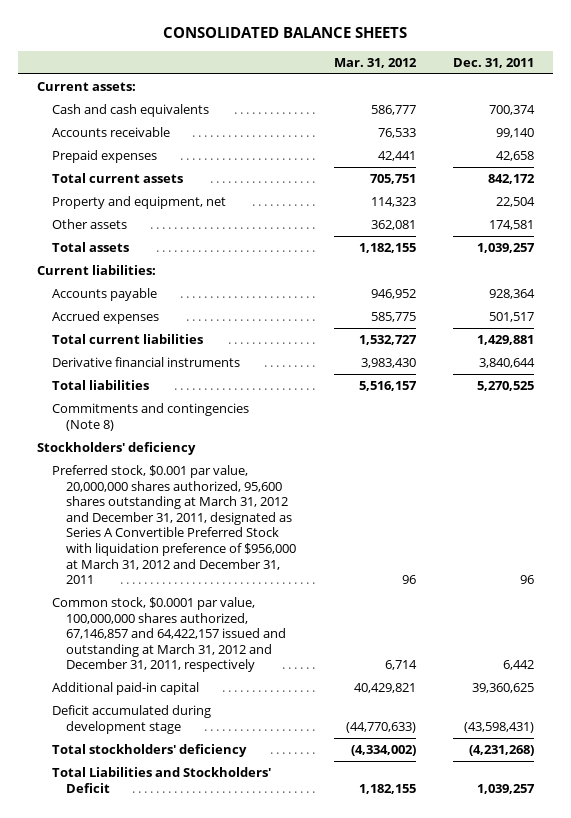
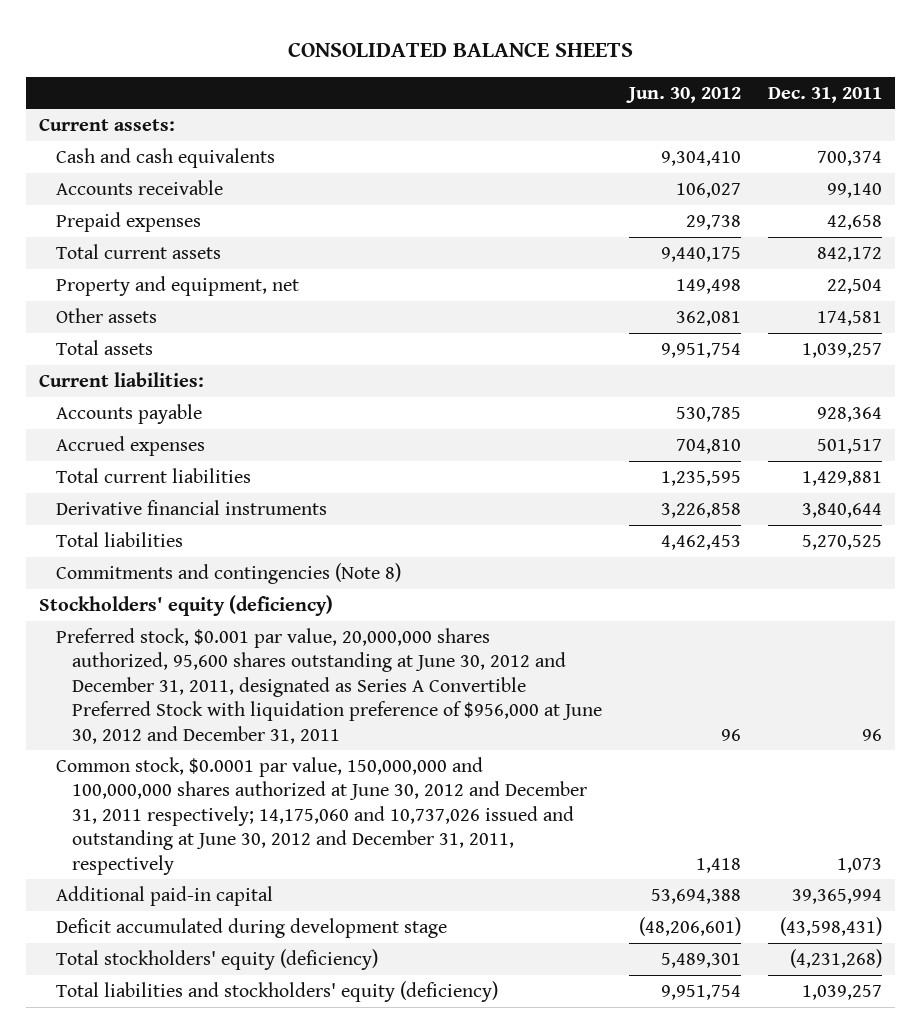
[333,58,417,69] Mar. 31, 2012 -> none
none -> [625,86,741,103] Jun. 30, 2012
[36,442,196,456] Stockholders' deficiency -> [39,594,334,616] Stockholders' equity (deficiency)
[51,465,297,585] Preferred stock, $0.001 par value, 20,000,000 shares authorized, 95,600 shares outstanding at March 31, 2012 and December 31, 2011, designated as Series A Convertible Preferred Stock with liquidation preference of $956,000 at March 31, 2012 and December 31, 2011 -> [55,627,602,744] Preferred stock, $0.001 par value, 20,000,000 shares authorized, 95,600 shares outstanding at June 30, 2012 and December 31, 2011, designated as Series A Convertible Preferred Stock with liquidation preference of $956,000 at June 30, 2012 and December 31, 2011
[51,597,287,673] Common stock, $0.0001 par value, 100,000,000 shares authorized, 67,146,857 and 64,422,157 issued and outstanding at March 31, 2012 and December 31, 2011, respectively -> [55,756,587,875] Common stock, $0.0001 par value, 150,000,000 and 100,000,000 shares authorized at June 30, 2012 and December 31, 2011 respectively; 14,175,060 and 10,737,026 issued and outstanding at June 30, 2012 and December 31, 2011, respectively
[503,660,535,671] 6,442 -> [836,857,882,873] 1,073
[472,683,535,694] 39,360,625 -> [791,888,882,904] 39,365,994
[51,744,247,758] Total stockholders' deficiency -> [55,948,378,970] Total stockholders' equity (deficiency)
[51,767,271,793] Total Liabilities and Stockholders' Deficit -> [55,980,498,1002] Total liabilities and stockholders' equity (deficiency)

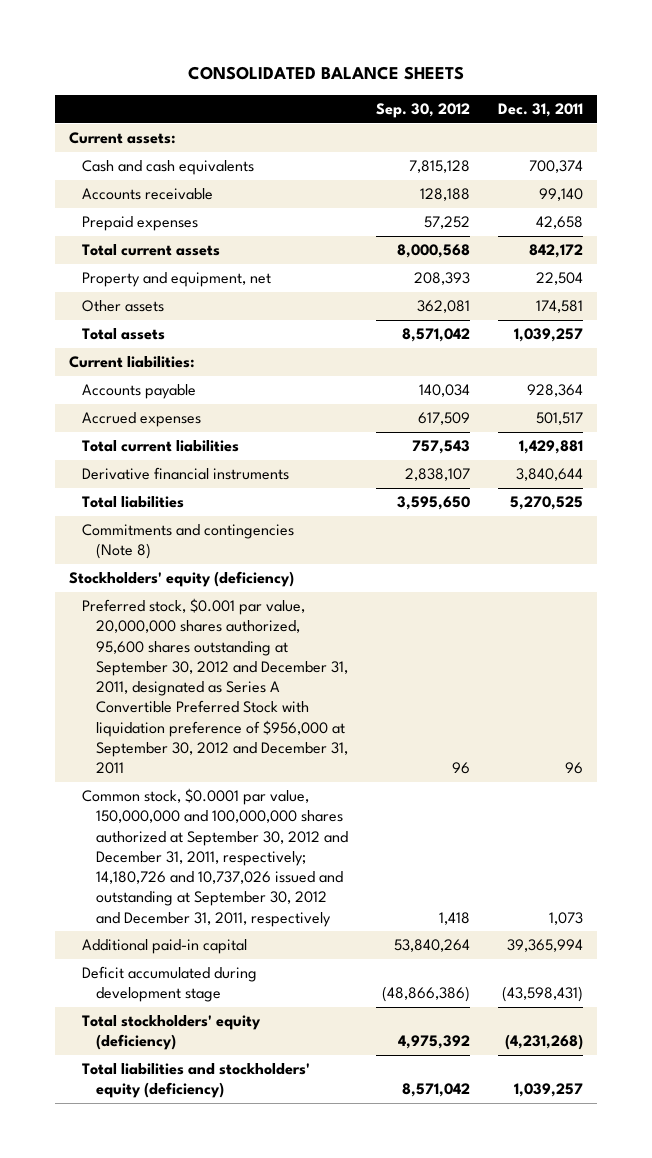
[625,86,741,103] Jun. 30, 2012 -> none
none -> [375,103,470,119] Sep. 30, 2012
[55,627,602,744] Preferred stock, $0.001 par value, 20,000,000 shares authorized, 95,600 shares outstanding at June 30, 2012 and December 31, 2011, designated as Series A Convertible Preferred Stock with liquidation preference of $956,000 at June 30, 2012 and December 31, 2011 -> [82,598,348,774] Preferred stock, $0.001 par value, 20,000,000 shares authorized, 95,600 shares outstanding at September 30, 2012 and December 31, 2011, designated as Series A Convertible Preferred Stock with liquidation preference of $956,000 at September 30, 2012 and December 31, 2011
[55,756,587,875] Common stock, $0.0001 par value, 150,000,000 and 100,000,000 shares authorized at June 30, 2012 and December 31, 2011 respectively; 14,175,060 and 10,737,026 issued and outstanding at June 30, 2012 and December 31, 2011, respectively -> [82,788,348,927] Common stock, $0.0001 par value, 150,000,000 and 100,000,000 shares authorized at September 30, 2012 and December 31, 2011, respectively; 14,180,726 and 10,737,026 issued and outstanding at September 30, 2012 and December 31, 2011, respectively

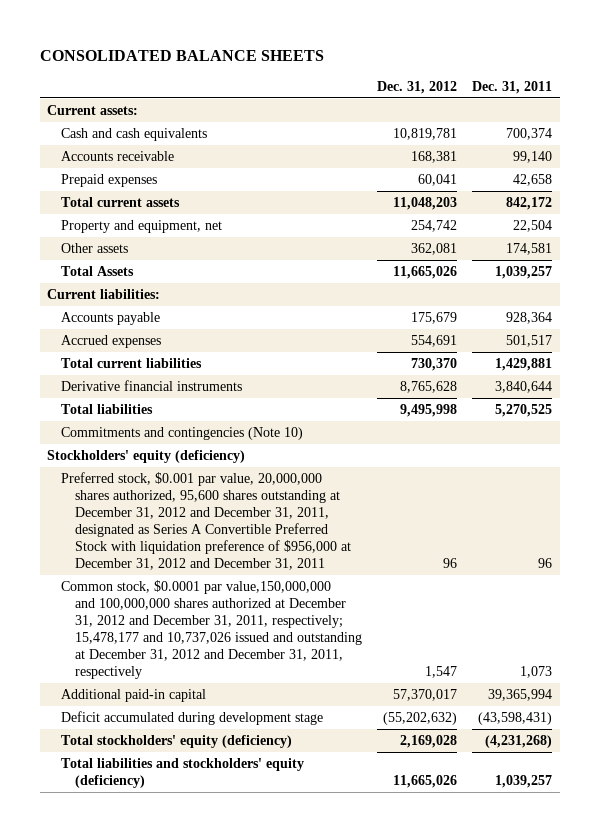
[375,103,470,119] Sep. 30, 2012 -> none
none -> [377,81,458,95] Dec. 31, 2012
[82,328,166,341] Total assets -> [61,265,135,276] Total Assets
[82,524,295,560] Commitments and contingencies (Note 8) -> [61,426,304,440] Commitments and contingencies (Note 10)
[82,598,348,774] Preferred stock, $0.001 par value, 20,000,000 shares authorized, 95,600 shares outstanding at September 30, 2012 and December 31, 2011, designated as Series A Convertible Preferred Stock with liquidation preference of $956,000 at September 30, 2012 and December 31, 2011 -> [61,471,352,571] Preferred stock, $0.001 par value, 20,000,000 shares authorized, 95,600 shares outstanding at December 31, 2012 and December 31, 2011, designated as Series A Convertible Preferred Stock with liquidation preference of $956,000 at December 31, 2012 and December 31, 2011
[82,788,348,927] Common stock, $0.0001 par value, 150,000,000 and 100,000,000 shares authorized at September 30, 2012 and December 31, 2011, respectively; 14,180,726 and 10,737,026 issued and outstanding at September 30, 2012 and December 31, 2011, respectively -> [61,579,363,680] Common stock, $0.0001 par value,150,000,000 and 100,000,000 shares authorized at December 31, 2012 and December 31, 2011, respectively; 15,478,177 and 10,737,026 issued and outstanding at December 31, 2012 and December 31, 2011, respectively

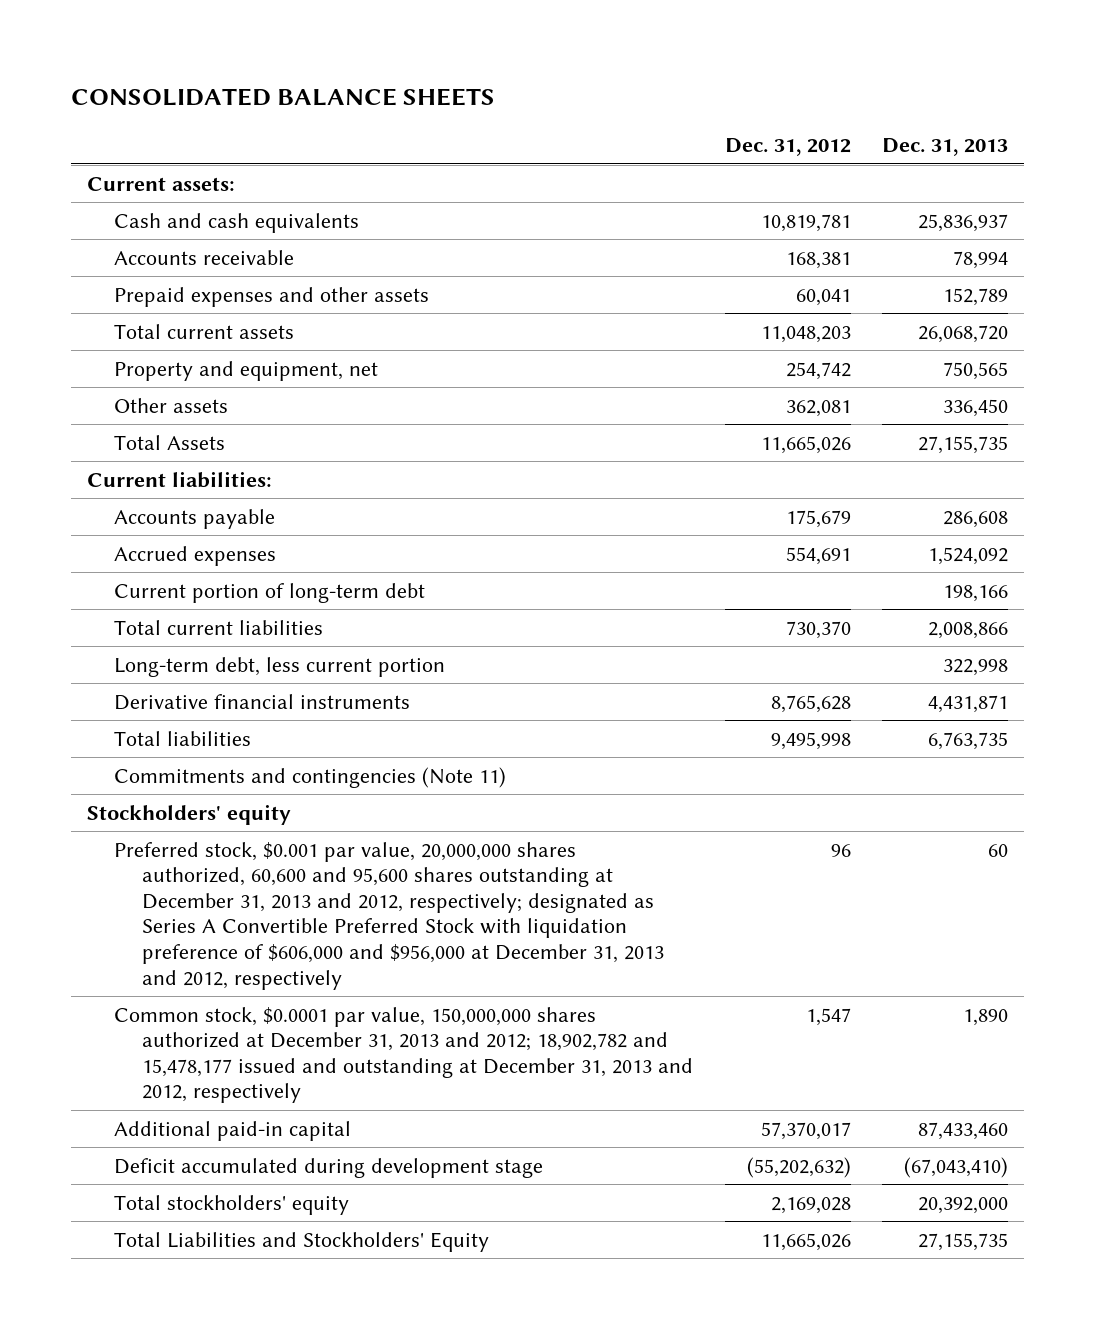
[472,81,553,95] Dec. 31, 2011 -> none
none -> [882,138,1009,157] Dec. 31, 2013
[61,173,158,187] Prepaid expenses -> [114,286,430,307] Prepaid expenses and other assets
none -> [114,582,426,603] Current portion of long-term debt
none -> [114,656,446,677] Long-term debt, less current portion
[61,426,304,440] Commitments and contingencies (Note 10) -> [114,766,507,788] Commitments and contingencies (Note 11)
[47,449,246,463] Stockholders' equity (deficiency) -> [86,803,291,825] Stockholders' equity
[61,471,352,571] Preferred stock, $0.001 par value, 20,000,000 shares authorized, 95,600 shares outstanding at December 31, 2012 and December 31, 2011, designated as Series A Convertible Preferred Stock with liquidation preference of $956,000 at December 31, 2012 and December 31, 2011 -> [114,841,665,990] Preferred stock, $0.001 par value, 20,000,000 shares authorized, 60,600 and 95,600 shares outstanding at December 31, 2013 and 2012, respectively; designated as Series A Convertible Preferred Stock with liquidation preference of $606,000 and $956,000 at December 31, 2013 and 2012, respectively
[61,579,363,680] Common stock, $0.0001 par value,150,000,000 and 100,000,000 shares authorized at December 31, 2012 and December 31, 2011, respectively; 15,478,177 and 10,737,026 issued and outstanding at December 31, 2012 and December 31, 2011, respectively -> [114,1006,694,1104] Common stock, $0.0001 par value, 150,000,000 shares authorized at December 31, 2013 and 2012; 18,902,782 and 15,478,177 issued and outstanding at December 31, 2013 and 2012, respectively
[61,734,293,748] Total stockholders' equity (deficiency) -> [114,1194,350,1215] Total stockholders' equity
[61,757,305,788] Total liabilities and stockholders' equity (deficiency) -> [114,1231,490,1252] Total Liabilities and Stockholders' Equity

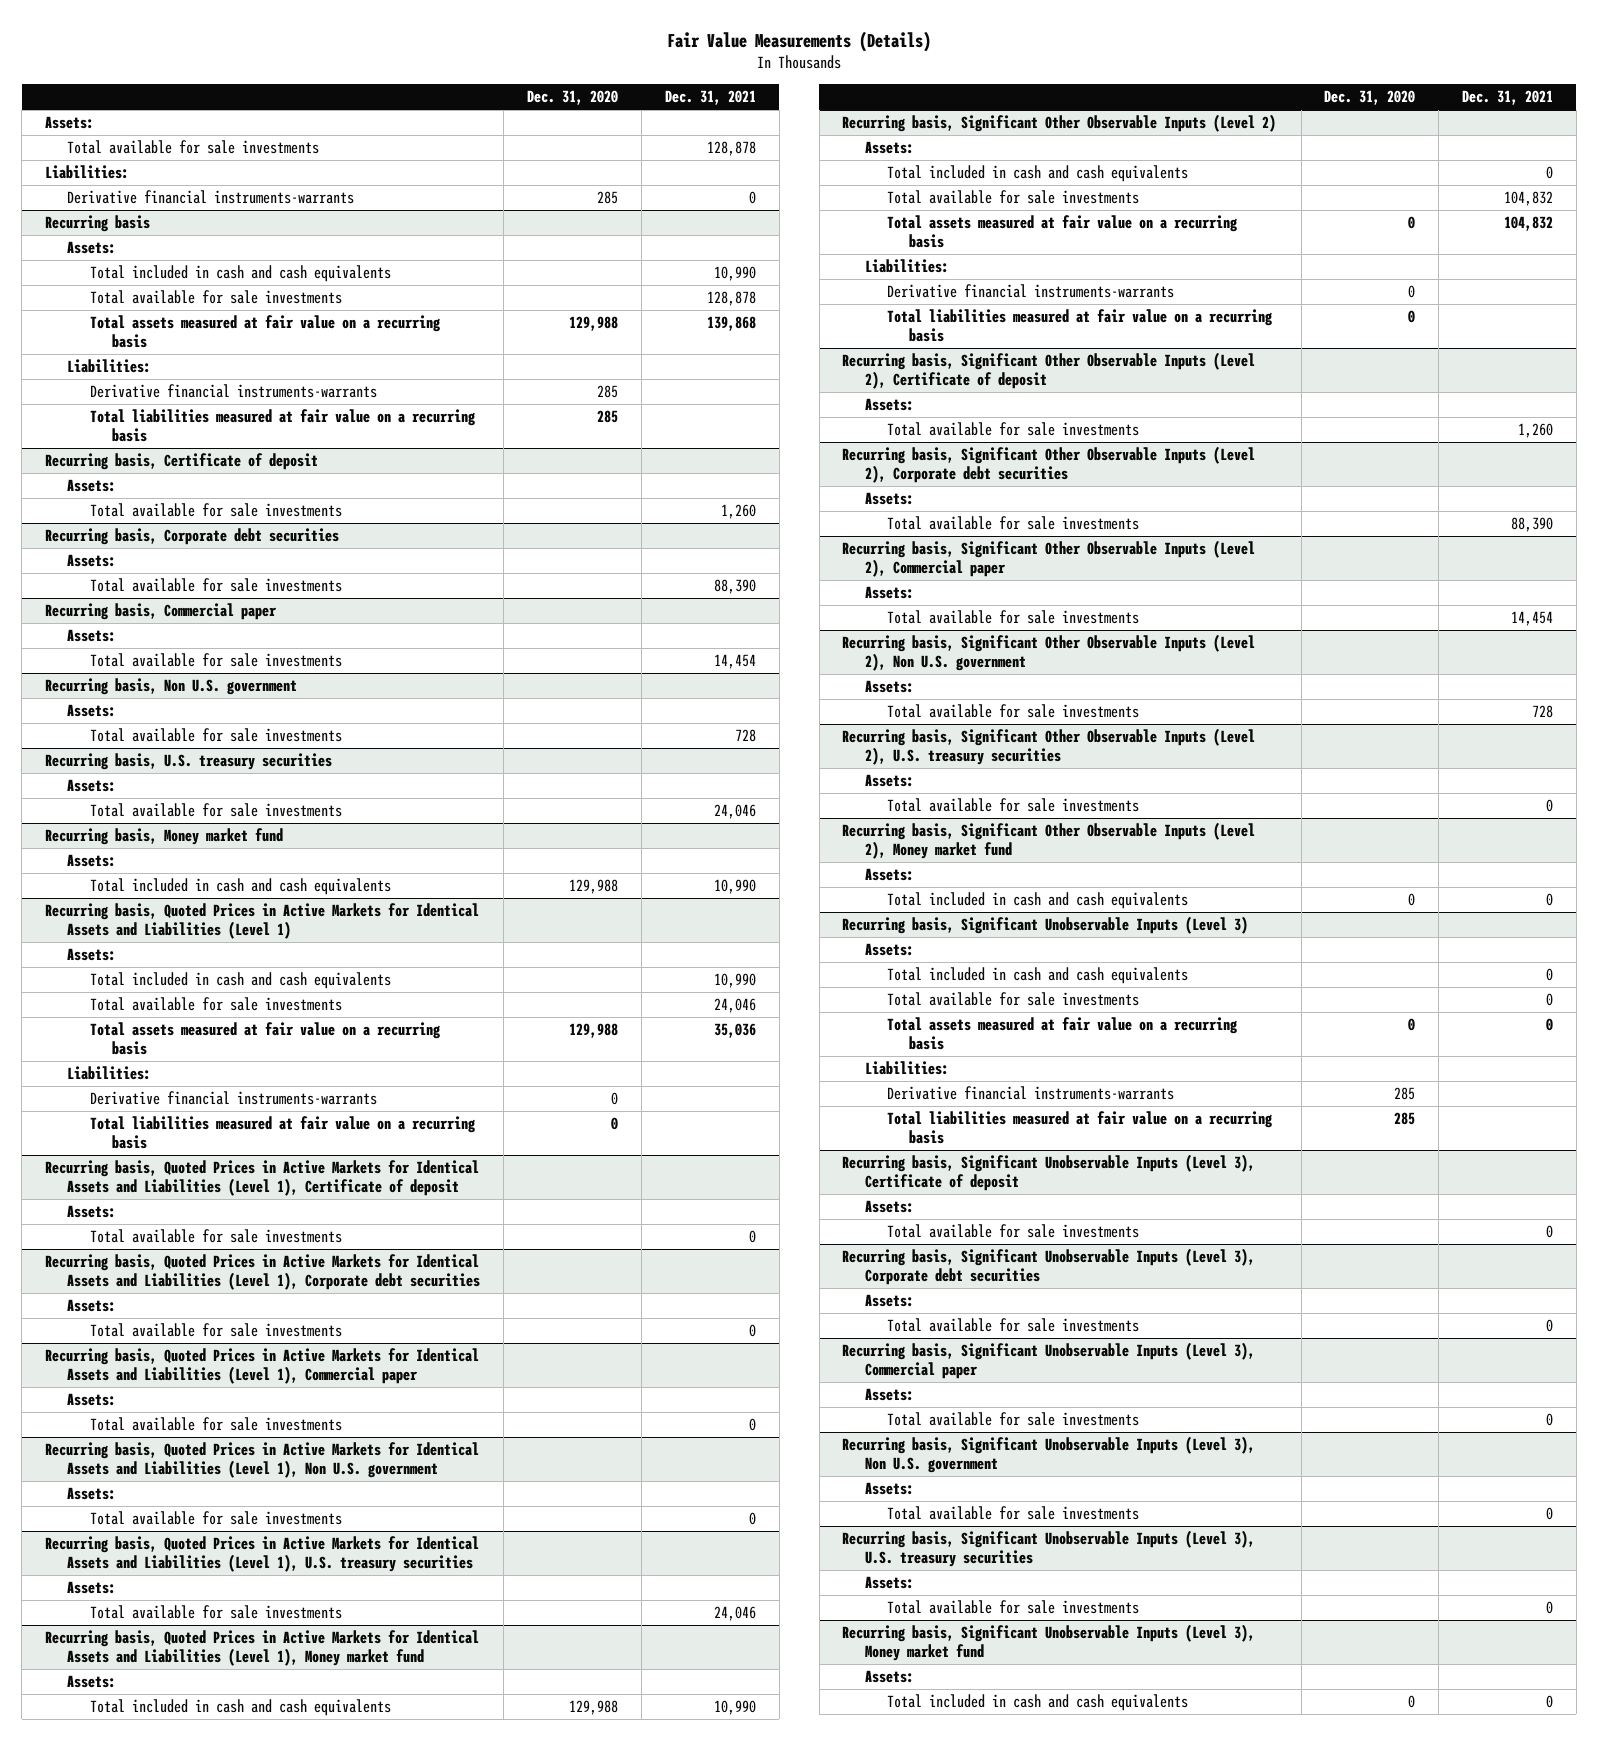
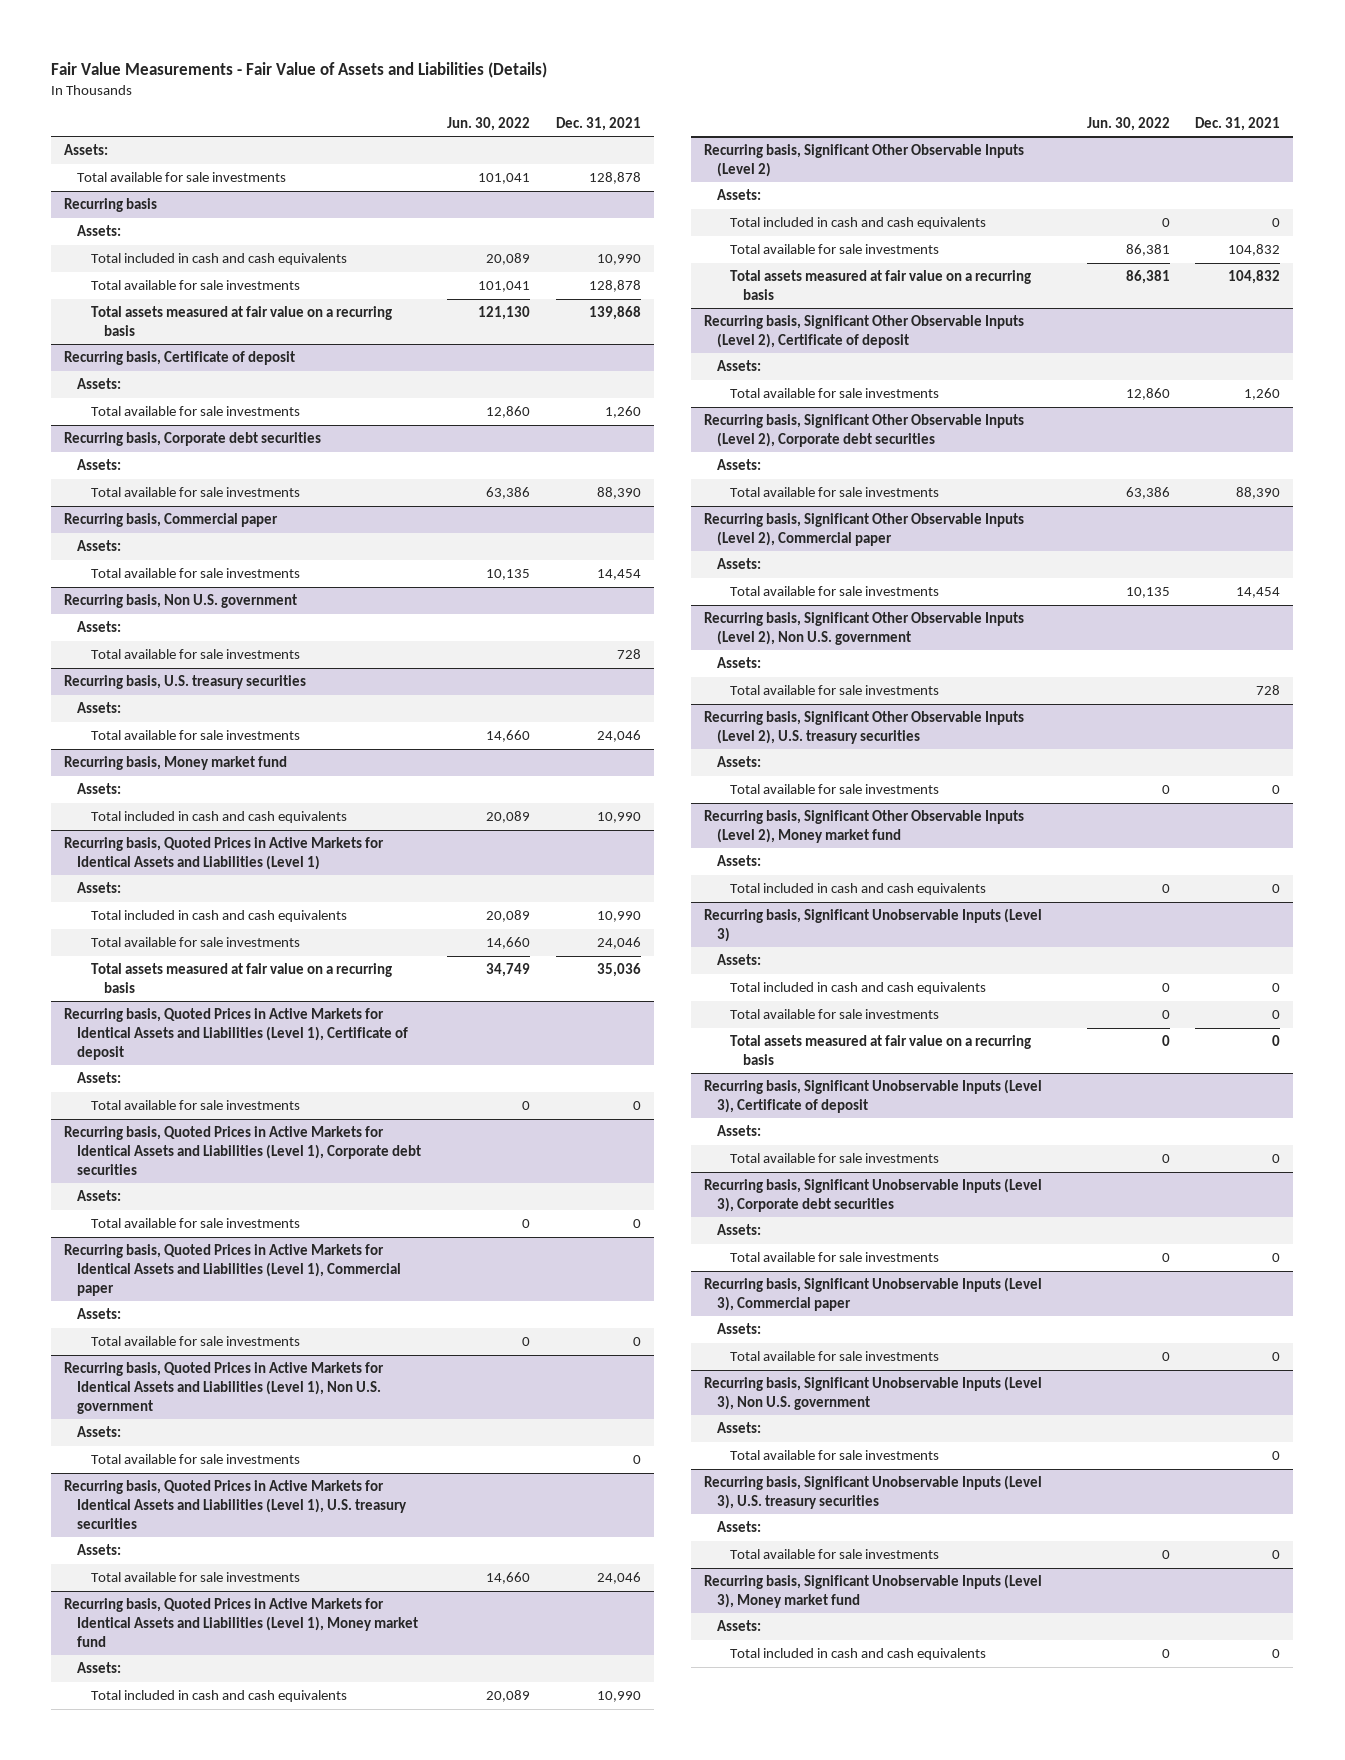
[667,30,932,52] Fair Value Measurements (Details) -> [51,61,548,78] Fair Value Measurements - Fair Value of Assets and Liabilities (Details)
[527,90,619,106] Dec. 31, 2020 -> none
none -> [447,116,531,131] Jun. 30, 2022
[45,165,130,180] Liabilities: -> none
[67,190,355,205] Derivative financial instruments-warrants -> none
[67,359,152,374] Liabilities: -> none
[89,384,377,399] Derivative financial instruments-warrants -> none
[89,409,476,443] Total liabilities measured at fair value on a recurring basis -> none
[67,1066,152,1081] Liabilities: -> none
[89,1091,377,1106] Derivative financial instruments-warrants -> none
[89,1116,476,1150] Total liabilities measured at fair value on a recurring basis -> none
[864,259,949,274] Liabilities: -> none
[887,284,1175,299] Derivative financial instruments-warrants -> none
[887,309,1274,343] Total liabilities measured at fair value on a recurring basis -> none
[864,1061,949,1076] Liabilities: -> none
[887,1086,1175,1101] Derivative financial instruments-warrants -> none
[887,1111,1274,1145] Total liabilities measured at fair value on a recurring basis -> none

